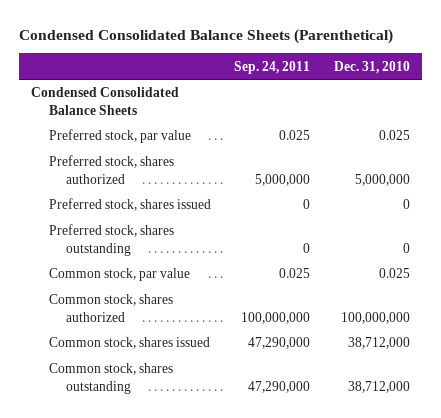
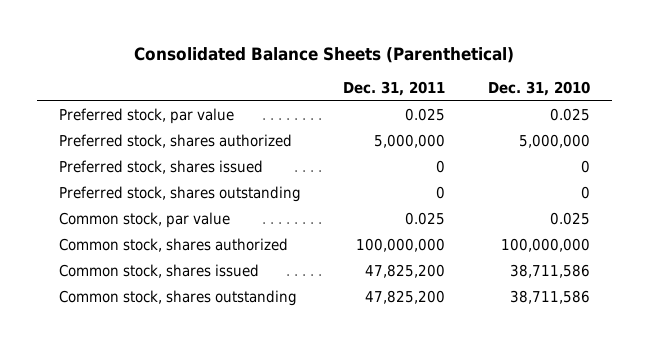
[19,28,394,44] Condensed Consolidated Balance Sheets (Parenthetical) -> [134,47,515,64] Consolidated Balance Sheets (Parenthetical)
[234,60,311,74] Sep. 24, 2011 -> none
none -> [343,81,446,97] Dec. 31, 2011
[31,87,180,115] Condensed Consolidated Balance Sheets -> none
[348,337,411,350] 38,712,000 -> [510,264,591,279] 38,711,586
[348,380,411,393] 38,712,000 -> [510,290,591,305] 38,711,586

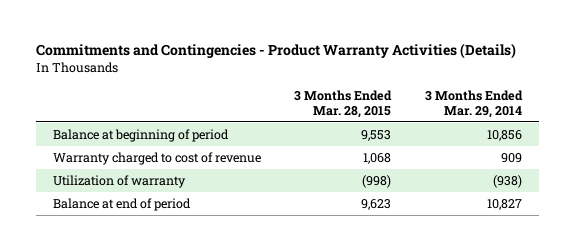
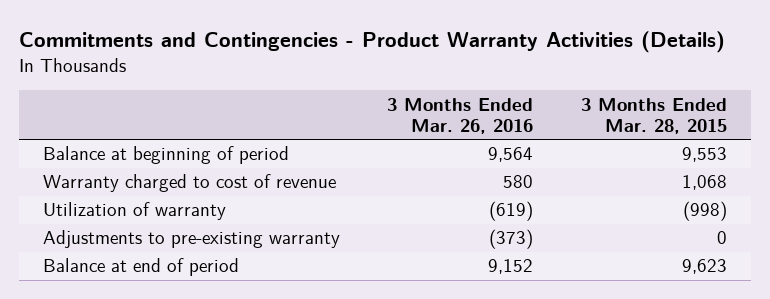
[425,90,524,118] 3 Months Ended Mar. 29, 2014 -> none
none -> [387,97,534,134] 3 Months Ended Mar. 26, 2016
none -> [42,230,340,249] Adjustments to pre-existing warranty

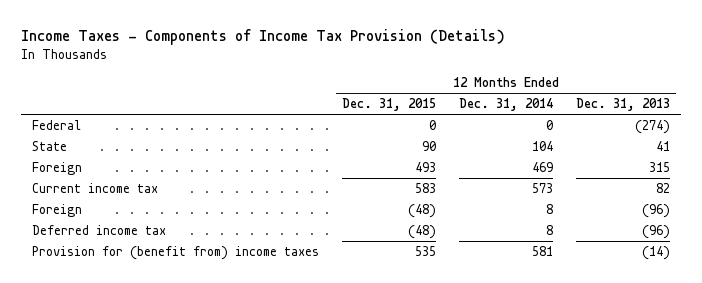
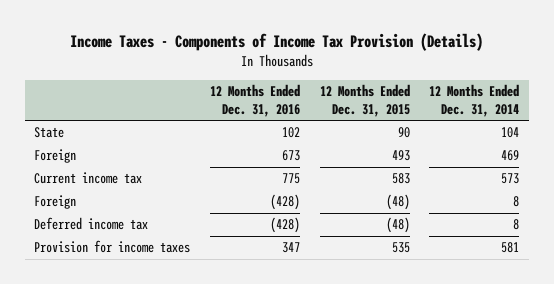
[575,98,670,112] Dec. 31, 2013 -> none
none -> [209,84,300,118] 12 Months Ended Dec. 31, 2016
[32,119,82,130] Federal -> none
[32,245,320,260] Provision for (benefit from) income taxes -> [34,240,191,254] Provision for income taxes

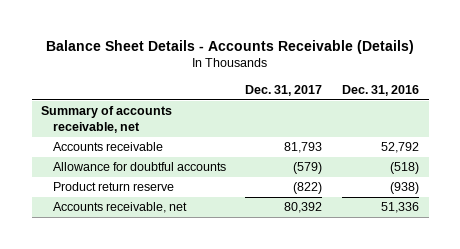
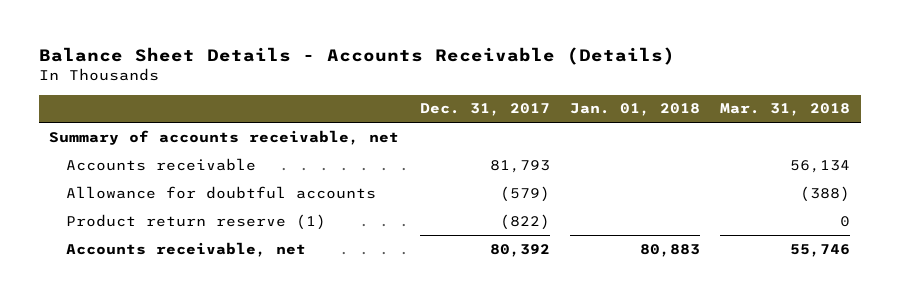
[341,85,419,97] Dec. 31, 2016 -> none
none -> [570,103,701,117] Jan. 01, 2018
none -> [720,103,851,117] Mar. 31, 2018
[52,182,174,192] Product return reserve -> [65,213,326,230] Product return reserve (1)

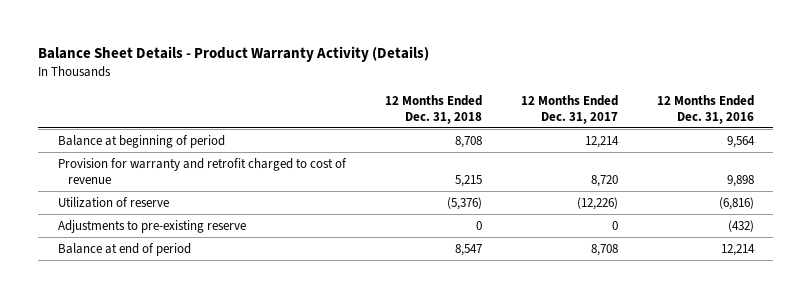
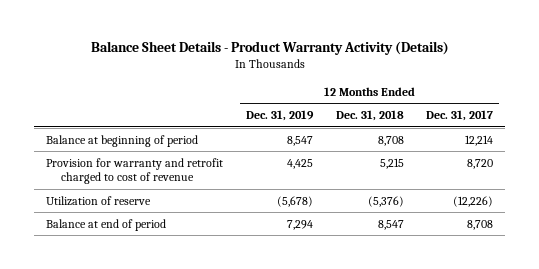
[656,94,754,124] 12 Months Ended Dec. 31, 2016 -> none
none -> [245,109,314,121] Dec. 31, 2019
[57,219,246,233] Adjustments to pre-existing reserve -> none

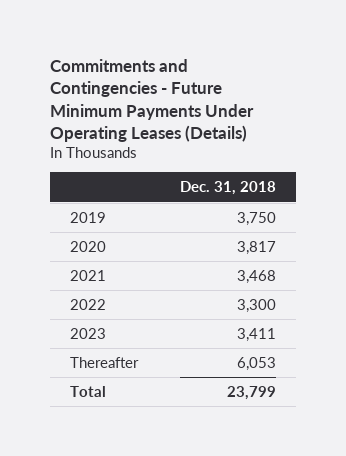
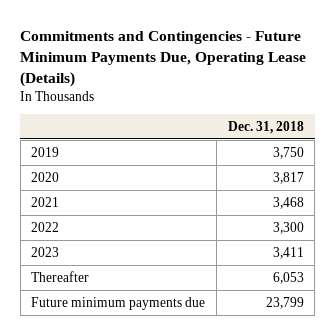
[49,59,254,142] Commitments and Contingencies - Future Minimum Payments Under Operating Leases (Details) -> [20,31,307,87] Commitments and Contingencies - Future Minimum Payments Due, Operating Lease (Details)
[70,385,107,397] Total -> [31,296,206,310] Future minimum payments due

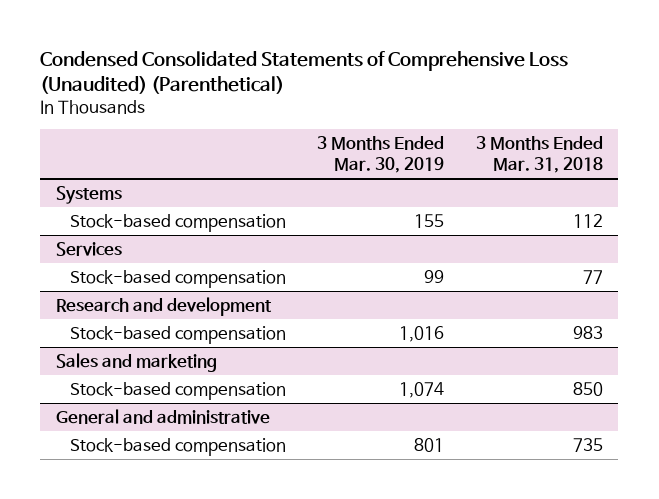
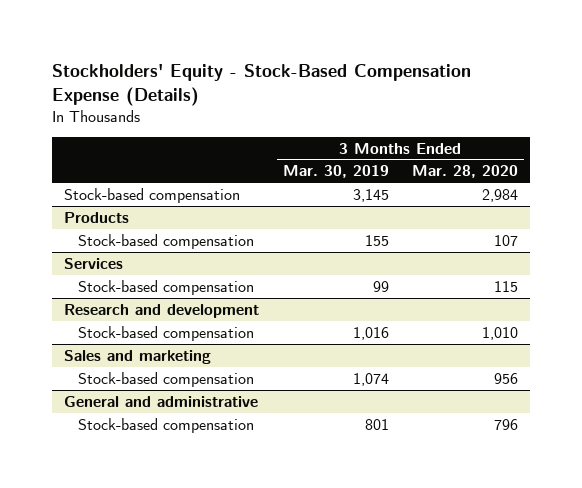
[40,50,569,94] Condensed Consolidated Statements of Comprehensive Loss (Unaudited) (Parenthetical) -> [52,63,472,106] Stockholders' Equity - Stock-Based Compensation Expense (Details)
[475,136,603,174] 3 Months Ended Mar. 31, 2018 -> none
none -> [411,165,518,179] Mar. 28, 2020
[55,186,122,205] Systems -> none
none -> [64,187,241,203] Stock-based compensation
none -> [64,211,130,223] Products

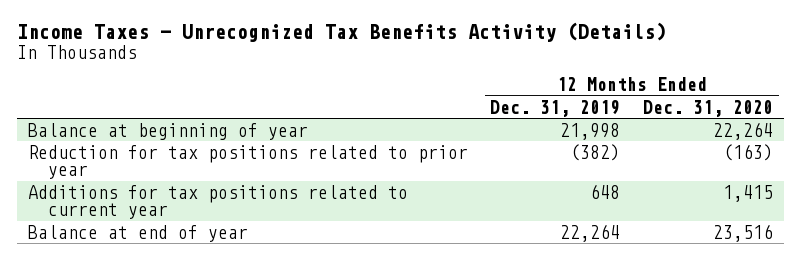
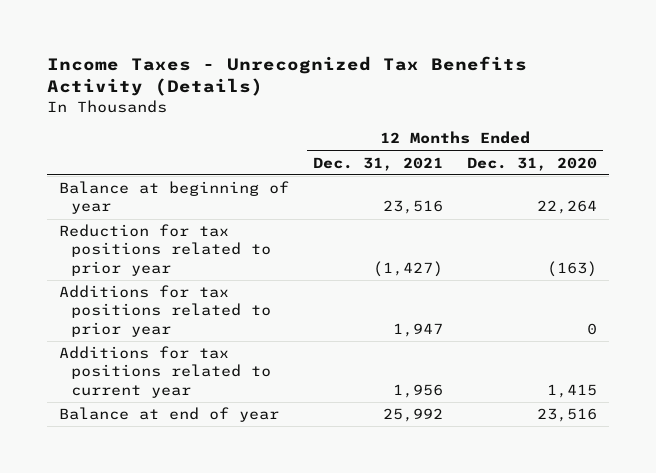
[490,99,621,117] Dec. 31, 2019 -> none
none -> [313,156,444,171] Dec. 31, 2021
none -> [59,285,272,337] Additions for tax positions related to prior year

